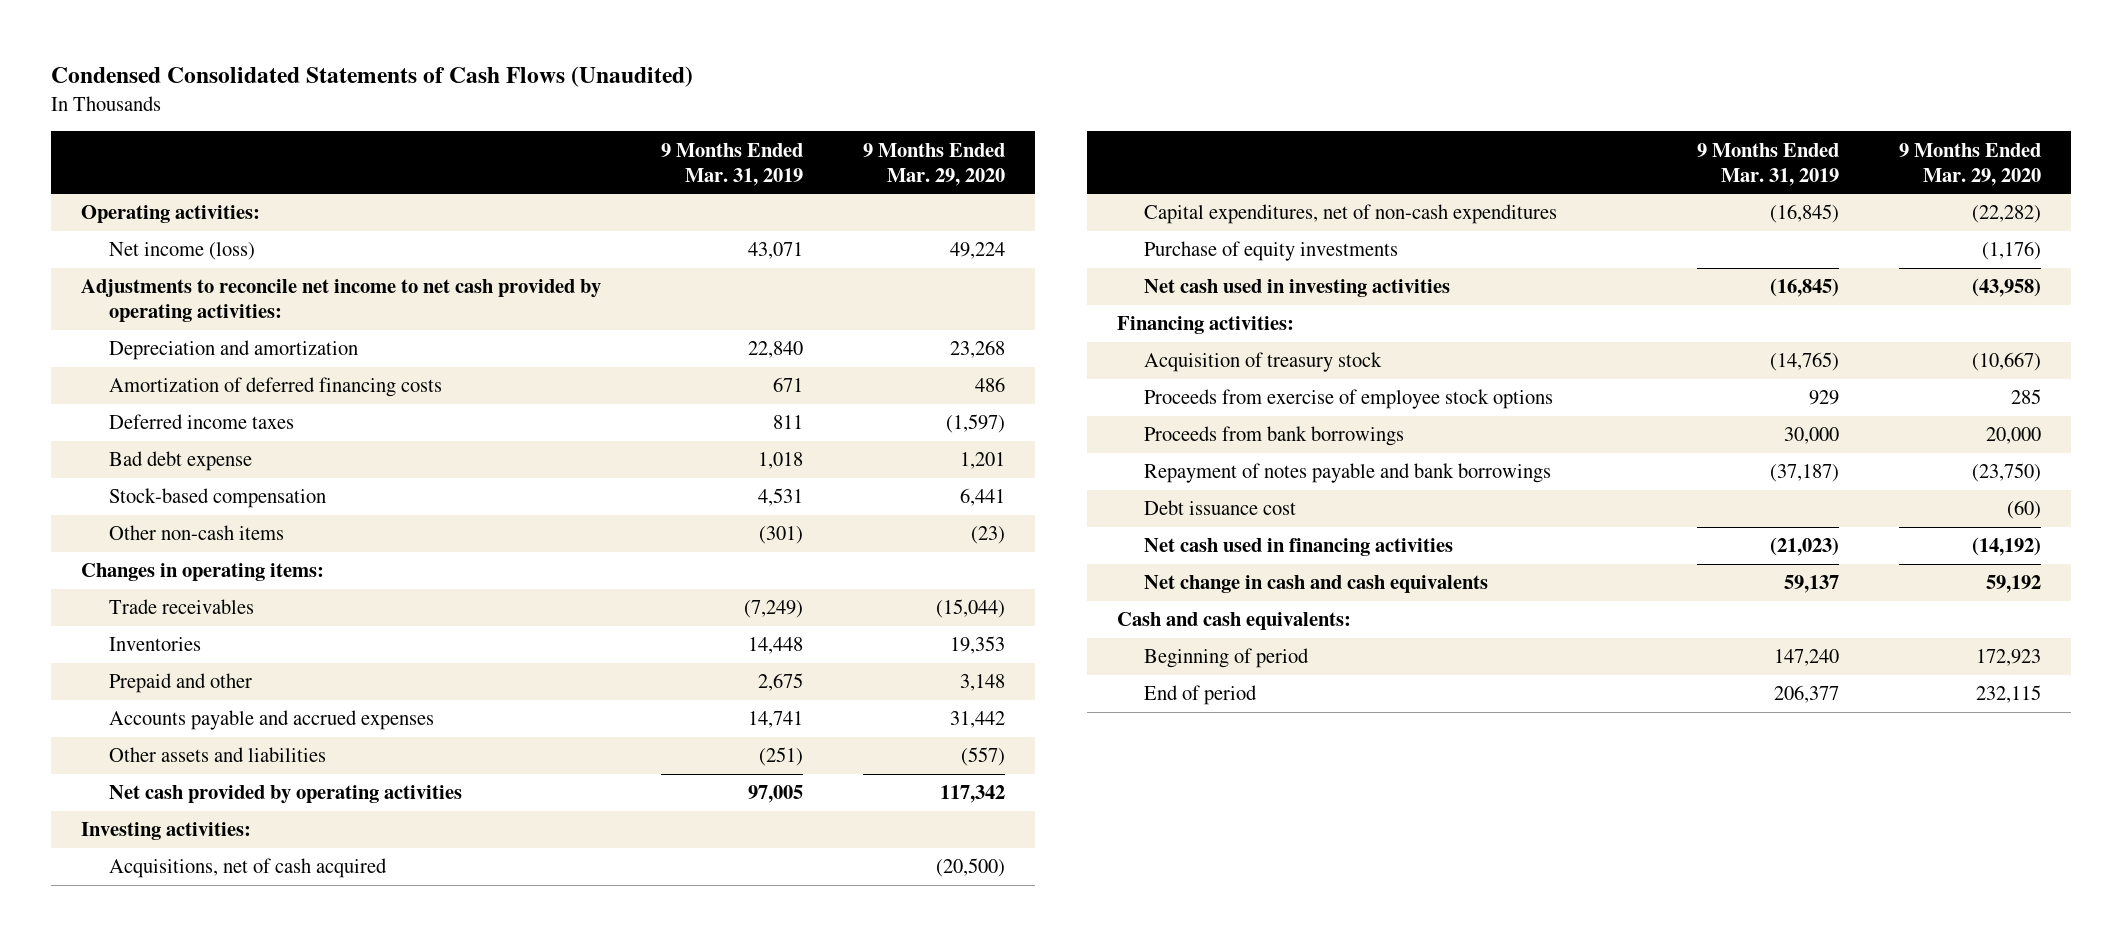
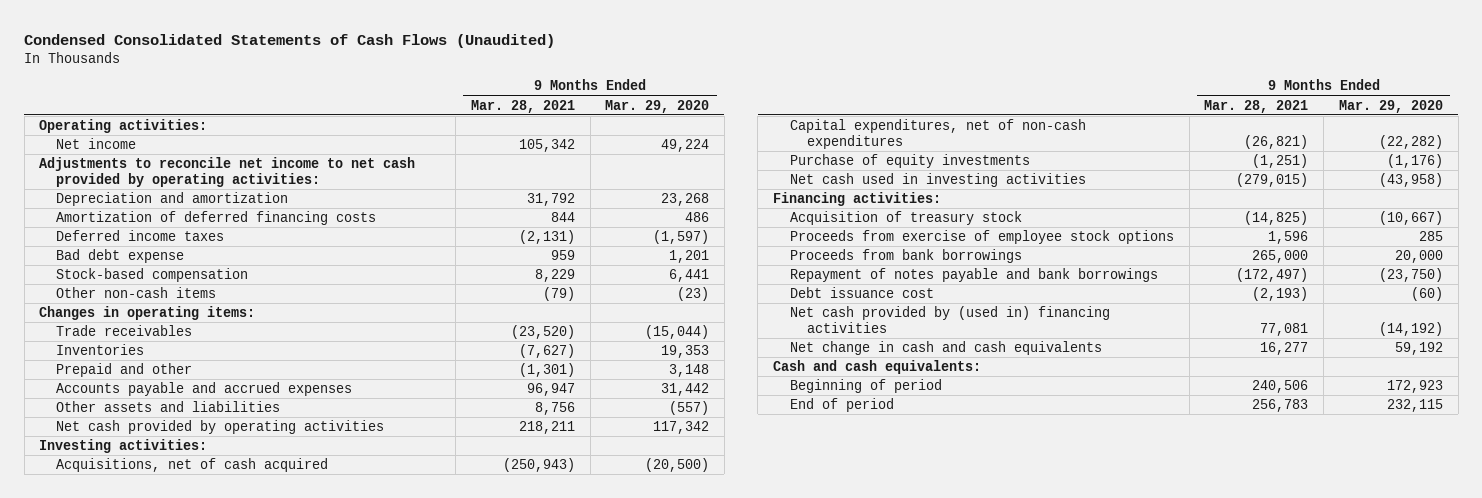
[661,142,804,186] 9 Months Ended Mar. 31, 2019 -> none
none -> [470,99,575,113] Mar. 28, 2021
[108,242,255,261] Net income (loss) -> [56,138,137,150] Net income
[1144,538,1454,557] Net cash used in financing activities -> [790,306,1111,333] Net cash provided by (used in) financing activities

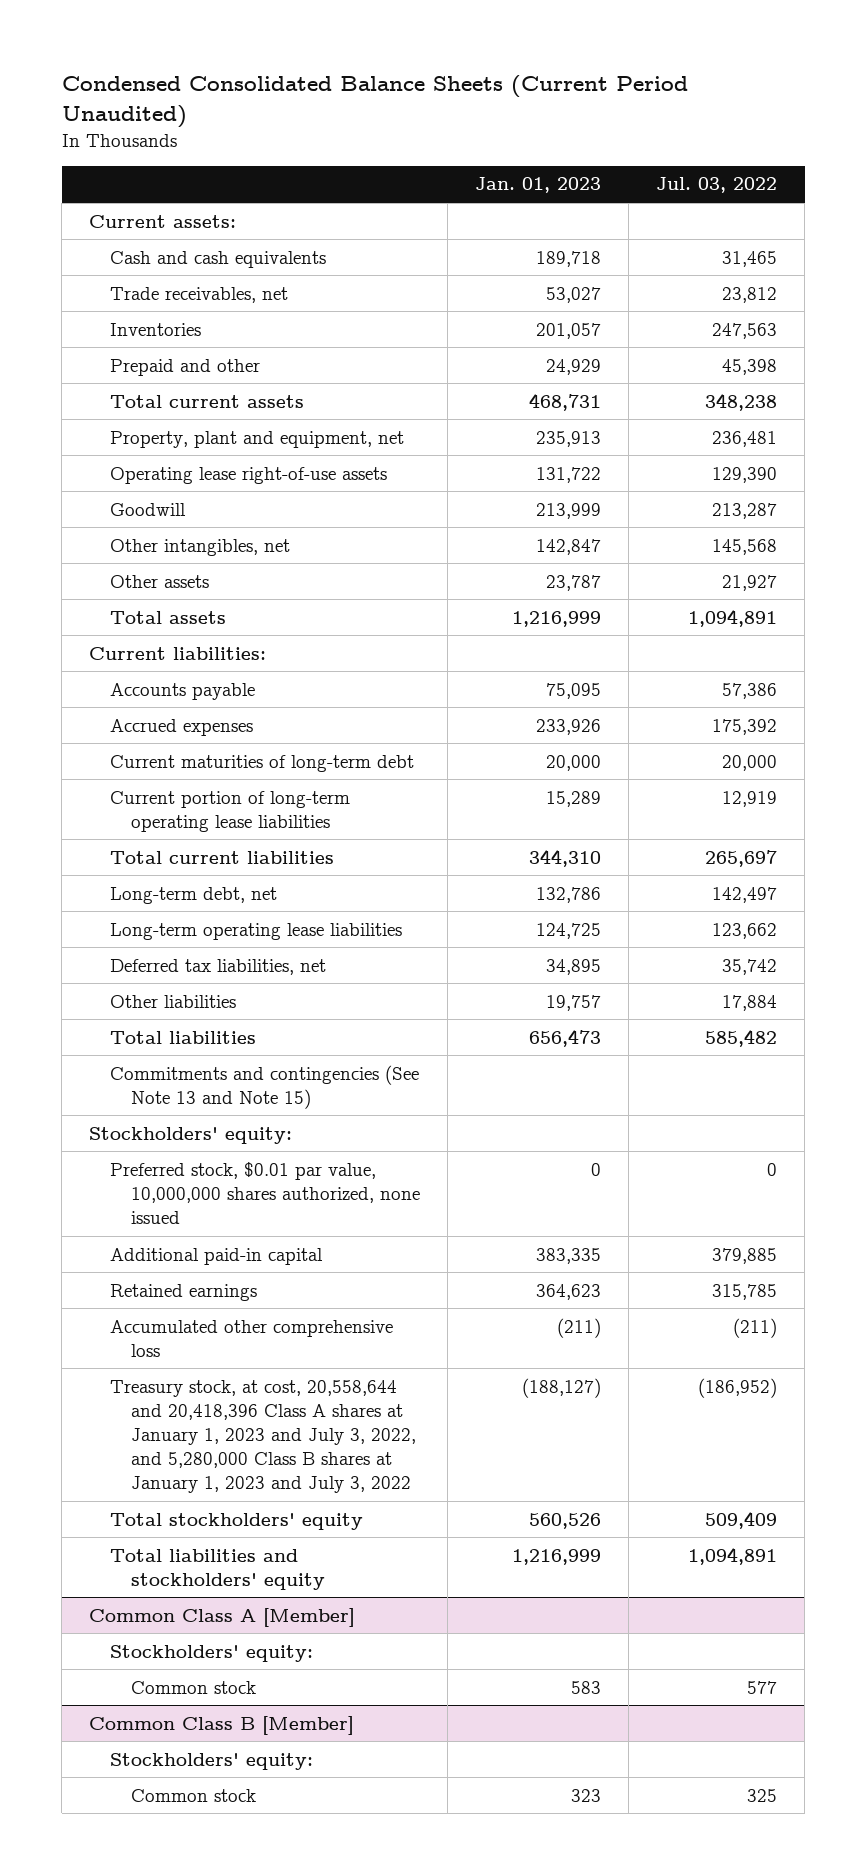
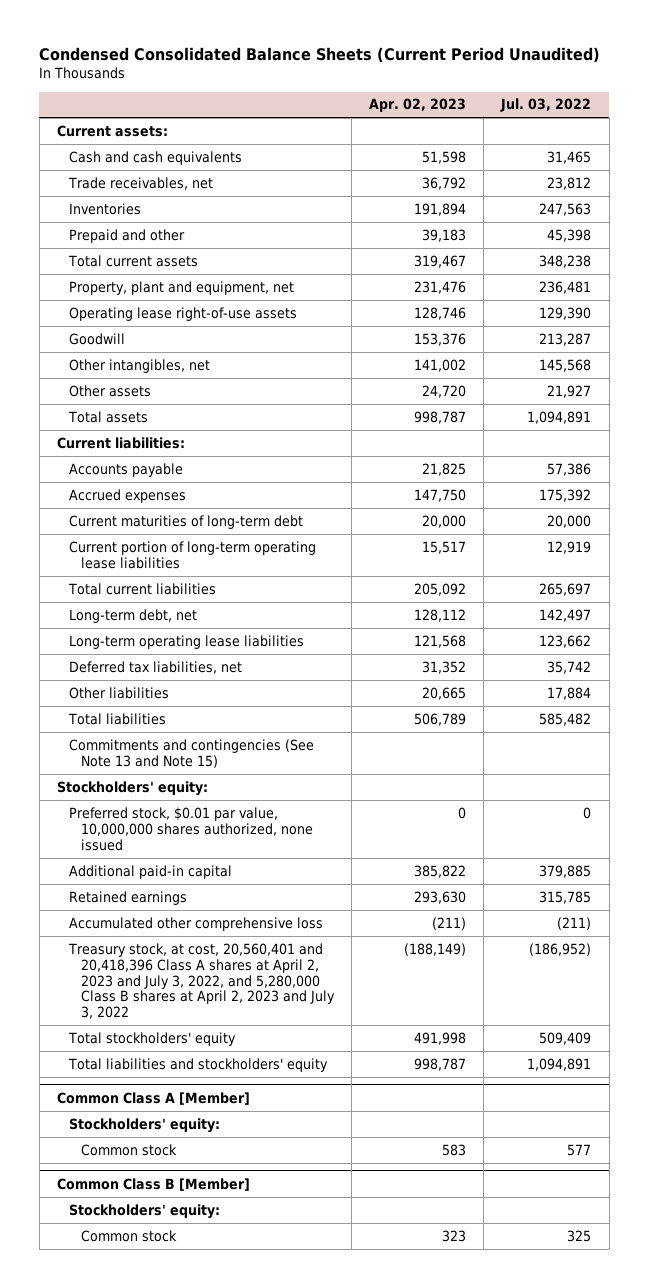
[475,177,602,194] Jan. 01, 2023 -> none
none -> [369,98,467,113] Apr. 02, 2023
[110,1379,417,1494] Treasury stock, at cost, 20,558,644 and 20,418,396 Class A shares at January 1, 2023 and July 3, 2022, and 5,280,000 Class B shares at January 1, 2023 and July 3, 2022 -> [67,942,335,1020] Treasury stock, at cost, 20,560,401 and 20,418,396 Class A shares at April 2, 2023 and July 3, 2022, and 5,280,000 Class B shares at April 2, 2023 and July 3, 2022

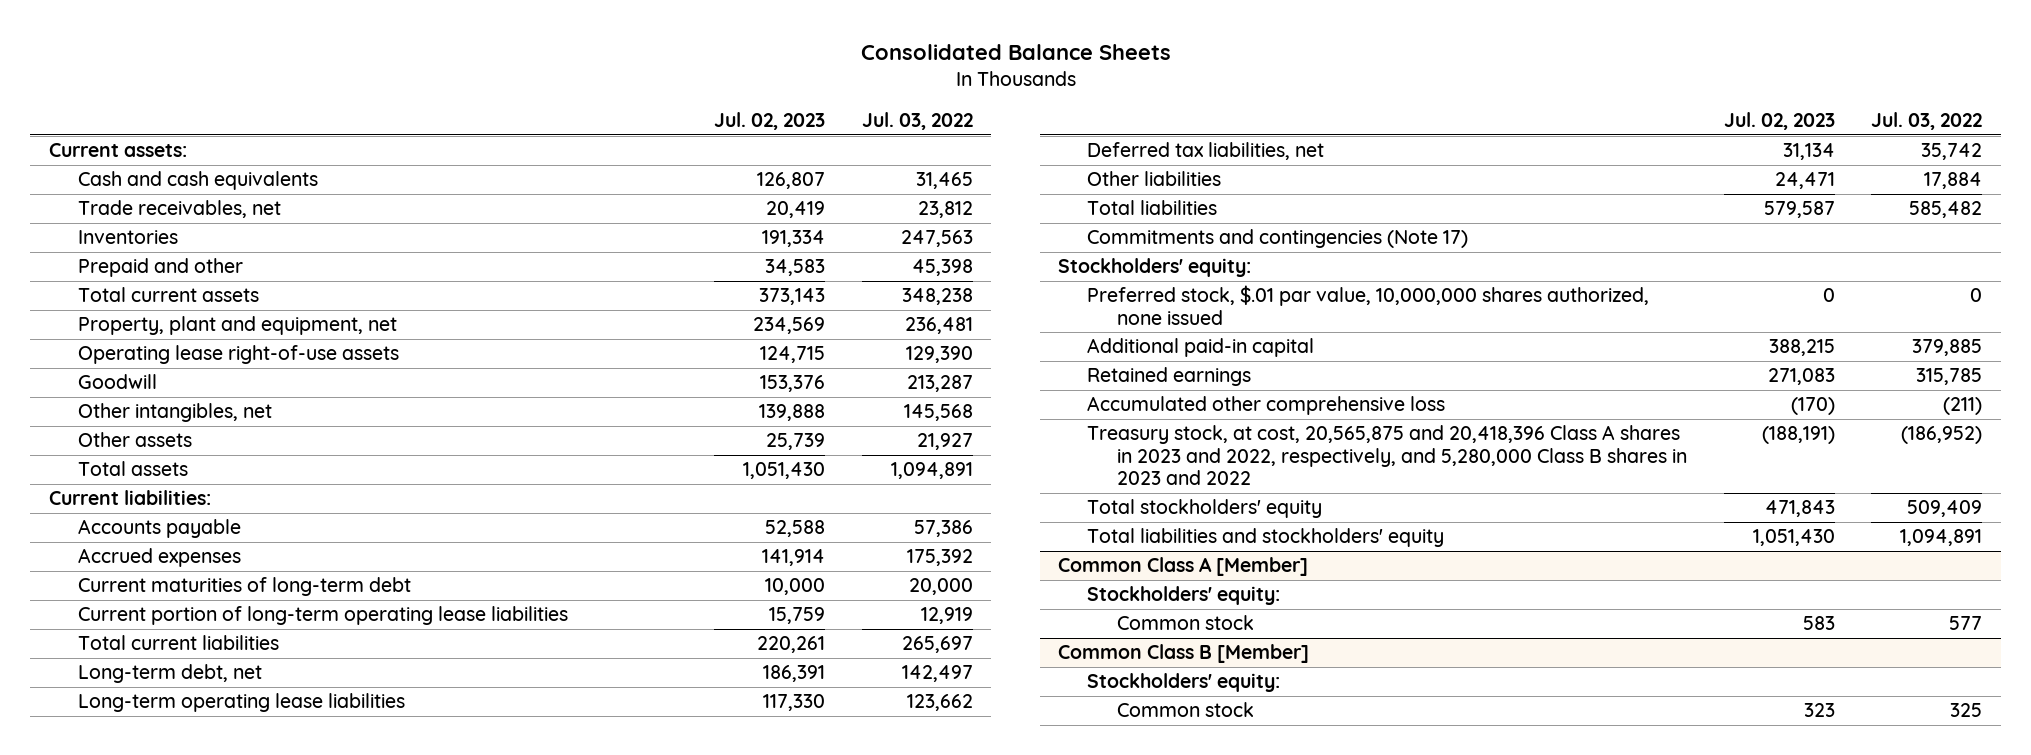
[39,47,601,64] Condensed Consolidated Balance Sheets (Current Period Unaudited) -> [860,44,1171,61] Consolidated Balance Sheets
[369,98,467,113] Apr. 02, 2023 -> none
none -> [714,112,826,131] Jul. 02, 2023
[68,738,314,768] Commitments and contingencies (See Note 13 and Note 15) -> [1087,229,1469,249] Commitments and contingencies (Note 17)
[68,806,313,851] Preferred stock, $0.01 par value, 10,000,000 shares authorized, none issued -> [1087,285,1650,325] Preferred stock, $.01 par value, 10,000,000 shares authorized, none issued
[67,942,335,1020] Treasury stock, at cost, 20,560,401 and 20,418,396 Class A shares at April 2, 2023 and July 3, 2022, and 5,280,000 Class B shares at April 2, 2023 and July 3, 2022 -> [1087,425,1687,485] Treasury stock, at cost, 20,565,875 and 20,418,396 Class A shares in 2023 and 2022, respectively, and 5,280,000 Class B shares in 2023 and 2022

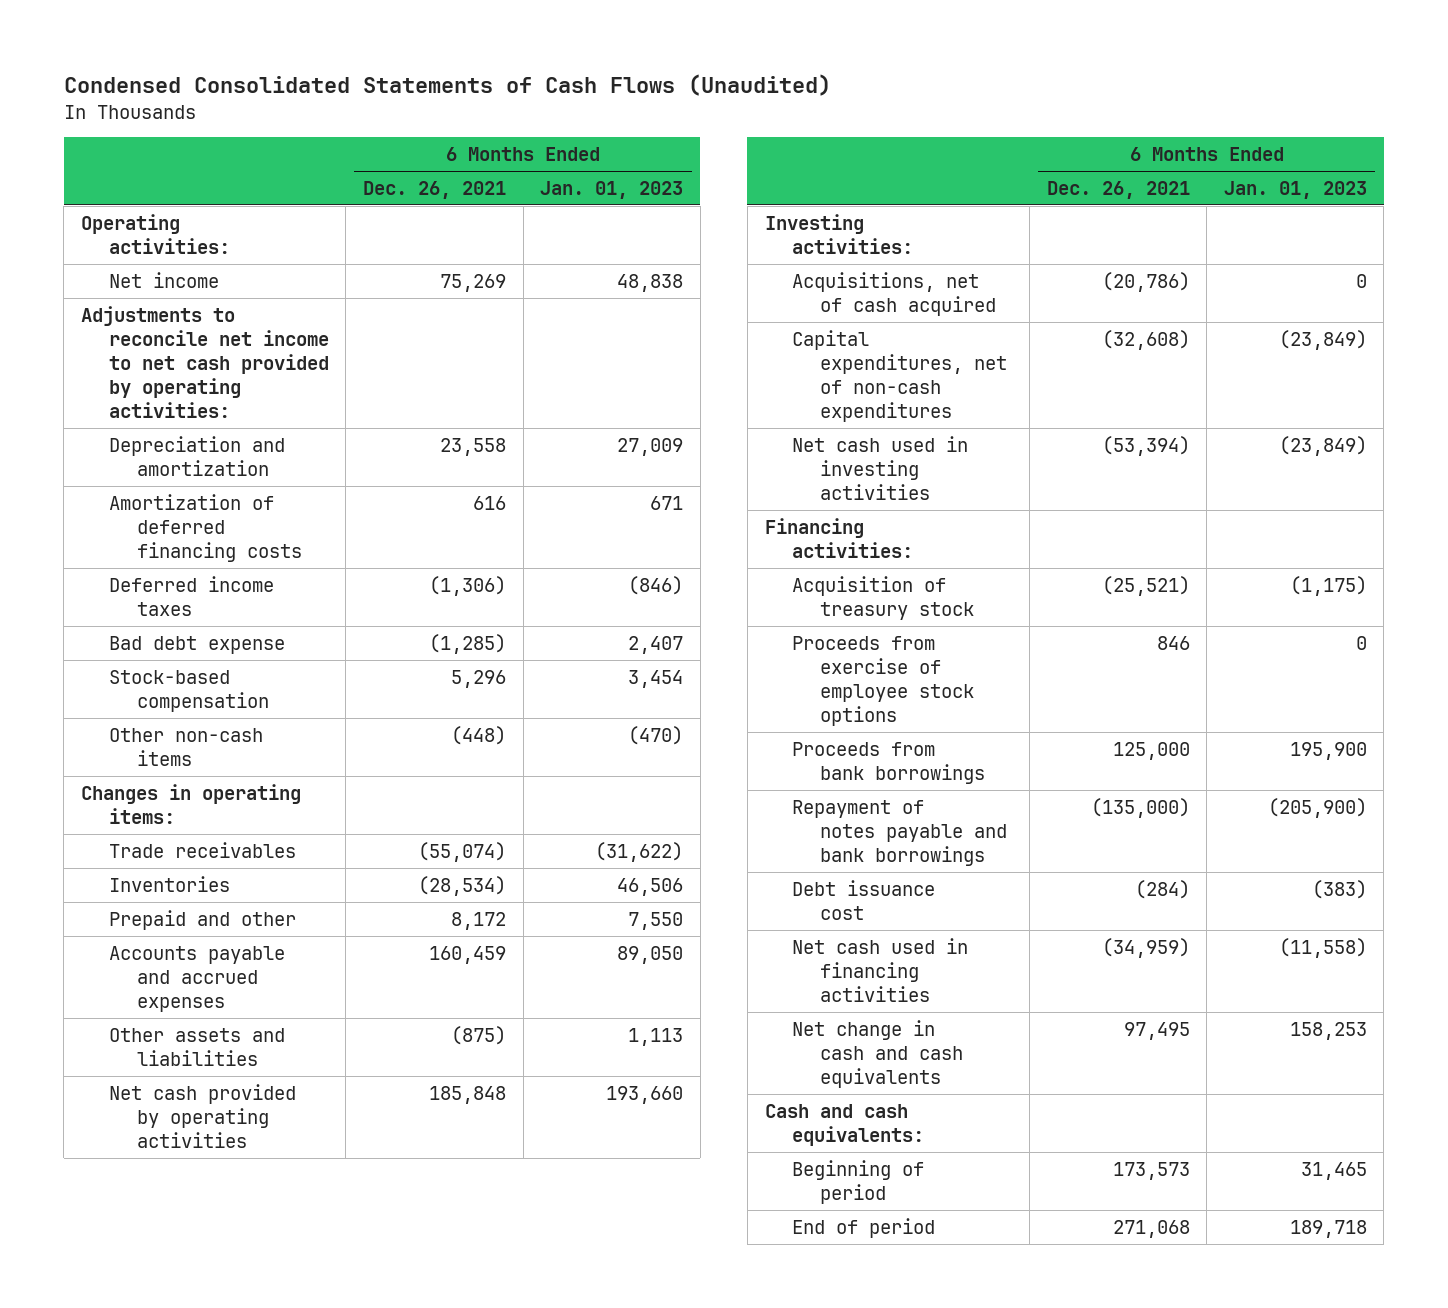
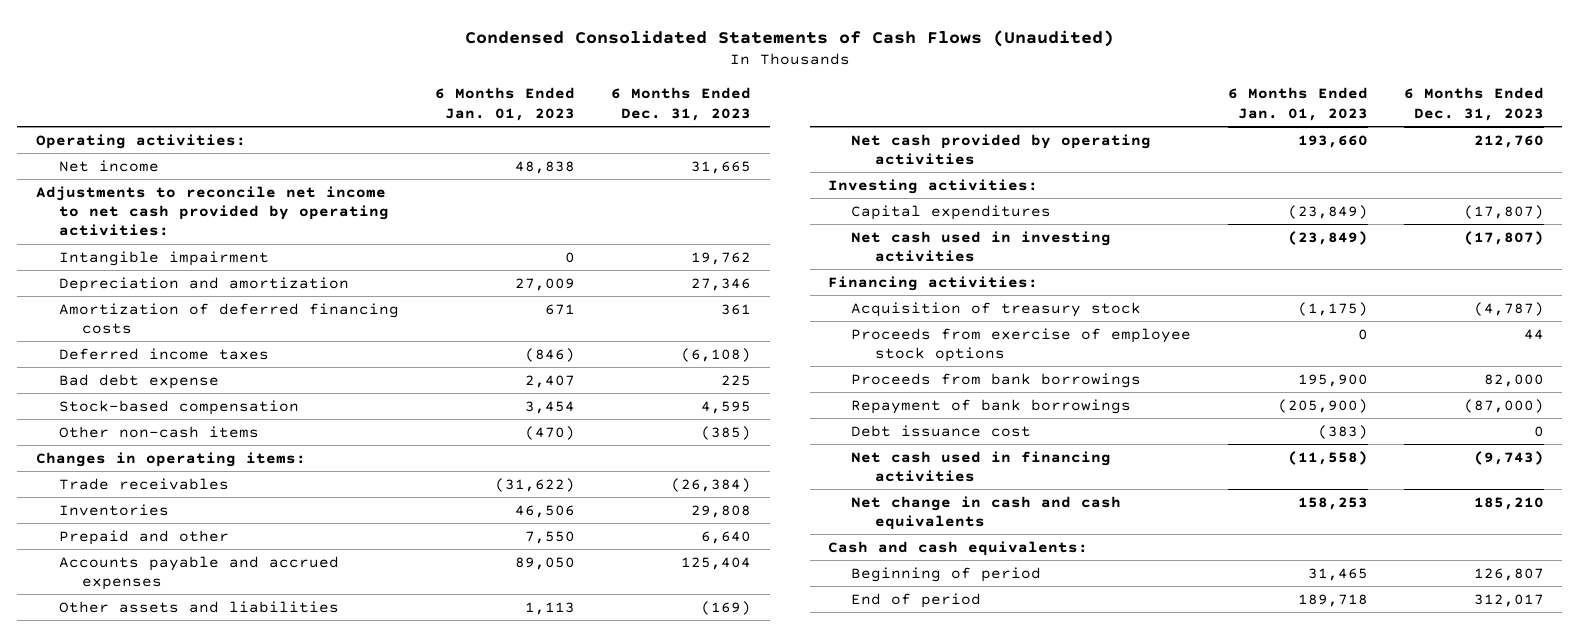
[363,180,507,199] Dec. 26, 2021 -> none
none -> [611,87,752,121] 6 Months Ended Dec. 31, 2023
none -> [58,250,269,266] Intangible impairment
[792,271,997,316] Acquisitions, net of cash acquired -> none
[792,329,1008,422] Capital expenditures, net of non-cash expenditures -> [851,204,1052,220] Capital expenditures
[792,799,1008,866] Repayment of notes payable and bank borrowings -> [851,398,1132,414] Repayment of bank borrowings

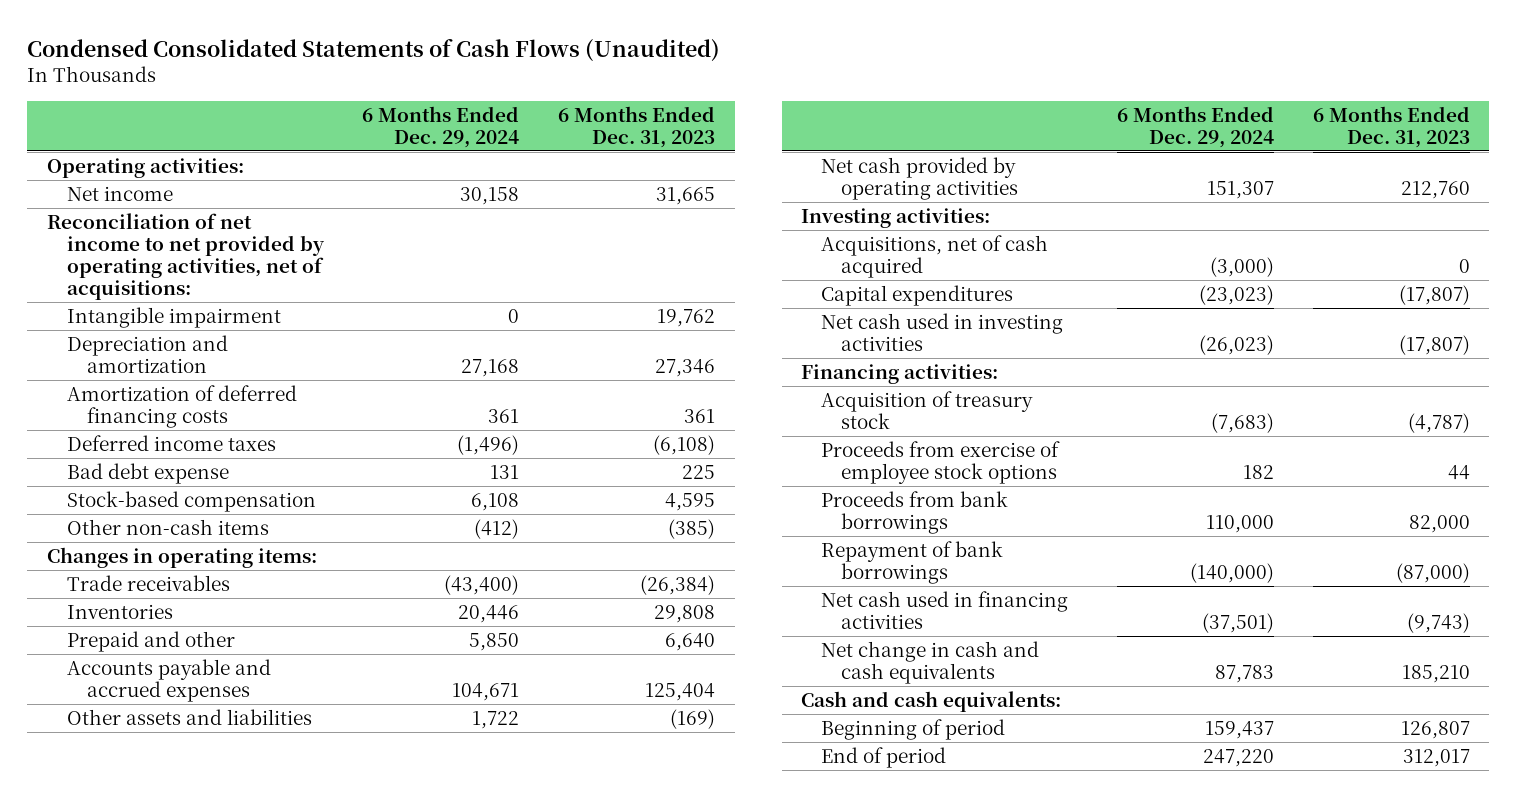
[435,87,576,121] 6 Months Ended Jan. 01, 2023 -> none
none -> [362,105,520,148] 6 Months Ended Dec. 29, 2024
[35,185,389,237] Adjustments to reconcile net income to net cash provided by operating activities: -> [46,212,325,301] Reconciliation of net income to net provided by operating activities, net of acquisitions:
none -> [820,234,1048,278] Acquisitions, net of cash acquired
[851,424,1032,437] Debt issuance cost -> none

